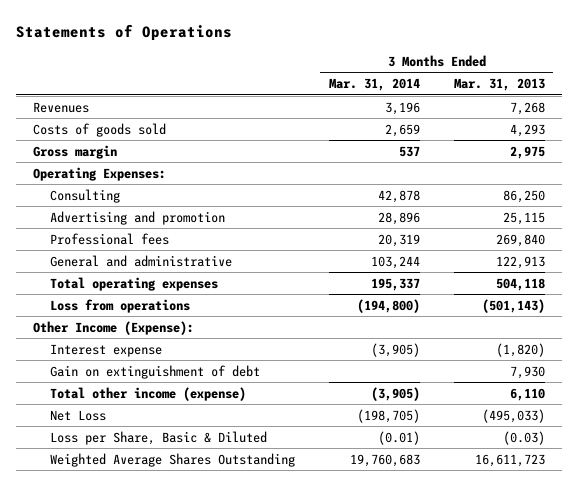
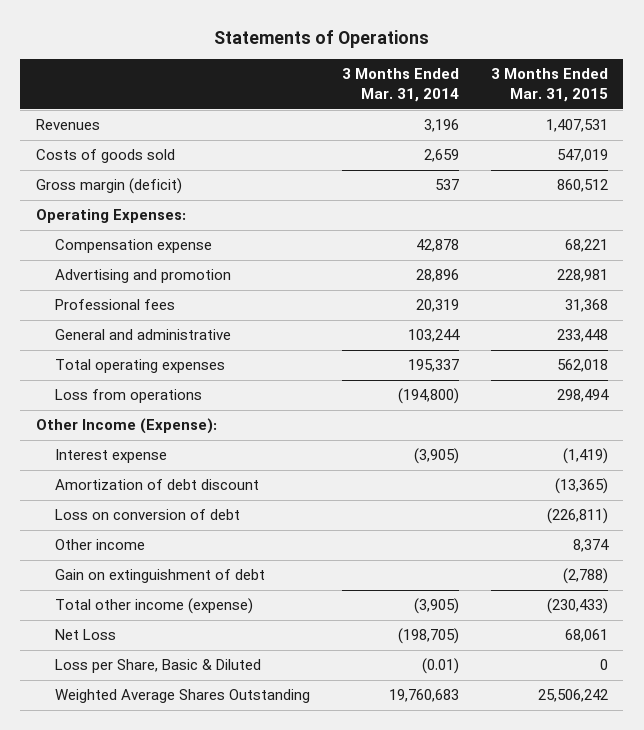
[453,78,545,92] Mar. 31, 2013 -> none
none -> [490,68,608,102] 3 Months Ended Mar. 31, 2015
[33,144,118,159] Gross margin -> [36,178,183,195] Gross margin (deficit)
[49,188,120,203] Consulting -> [55,239,213,254] Compensation expense
none -> [55,479,260,491] Amortization of debt discount
none -> [55,509,241,521] Loss on conversion of debt
none -> [55,539,146,551] Other income

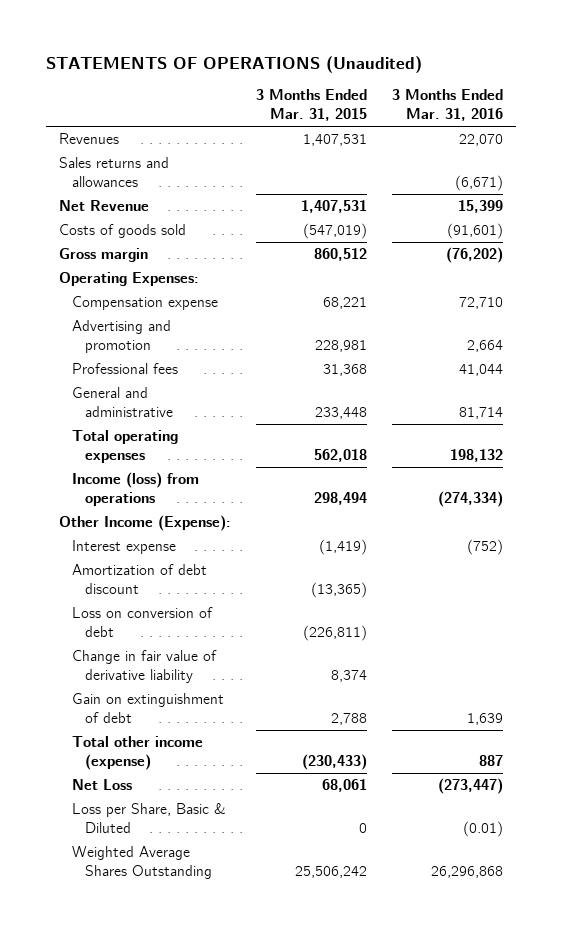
[213,29,429,48] Statements of Operations -> [46,55,423,73] STATEMENTS OF OPERATIONS (Unaudited)
[342,68,460,102] 3 Months Ended Mar. 31, 2014 -> none
none -> [392,89,504,121] 3 Months Ended Mar. 31, 2016
none -> [58,157,169,187] Sales returns and allowances
none -> [58,200,149,212] Net Revenue
[556,149,608,163] 547,019 -> [303,223,368,240] (547,019)
[36,178,183,195] Gross margin (deficit) -> [58,248,148,263] Gross margin
[55,389,203,404] Loss from operations -> [71,472,199,506] Income (loss) from operations
[55,539,146,551] Other income -> [71,650,217,683] Change in fair value of derivative liability
[562,568,608,585] (2,788) -> [331,712,368,725] 2,788

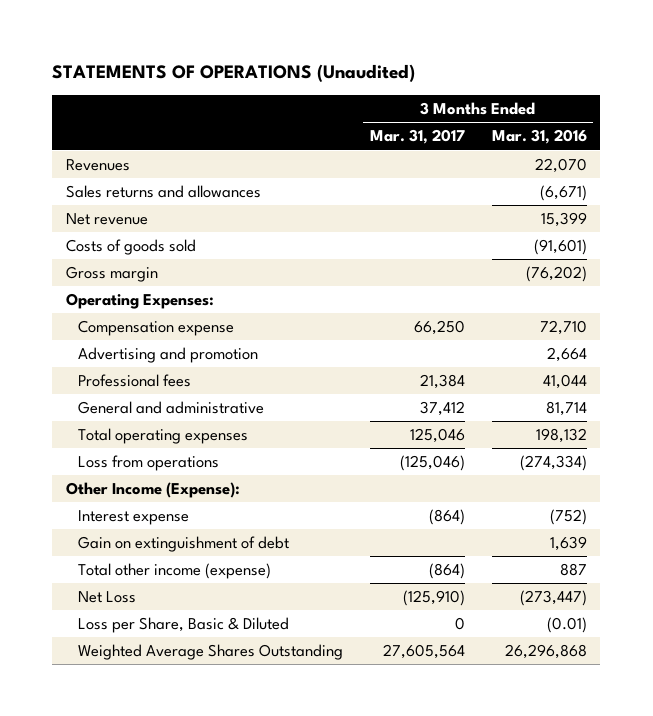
[256,89,368,121] 3 Months Ended Mar. 31, 2015 -> none
none -> [369,129,465,145] Mar. 31, 2017
[58,200,149,212] Net Revenue -> [65,213,148,226] Net revenue
[71,472,199,506] Income (loss) from operations -> [77,455,219,472] Loss from operations
[71,564,207,594] Amortization of debt discount -> none
[71,607,213,637] Loss on conversion of debt -> none
[71,650,217,683] Change in fair value of derivative liability -> none

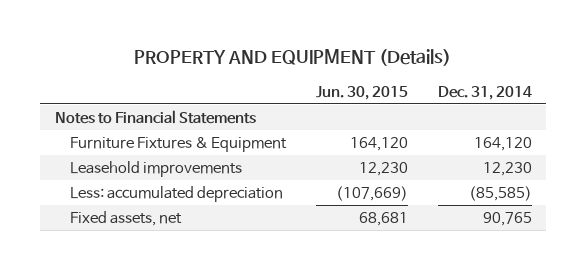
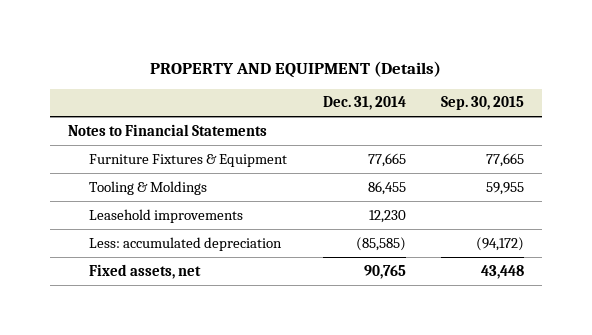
[315,85,408,100] Jun. 30, 2015 -> none
none -> [440,96,524,111] Sep. 30, 2015
[473,137,532,152] 164,120 -> [367,152,406,167] 77,665
none -> [89,180,208,195] Tooling & Moldings

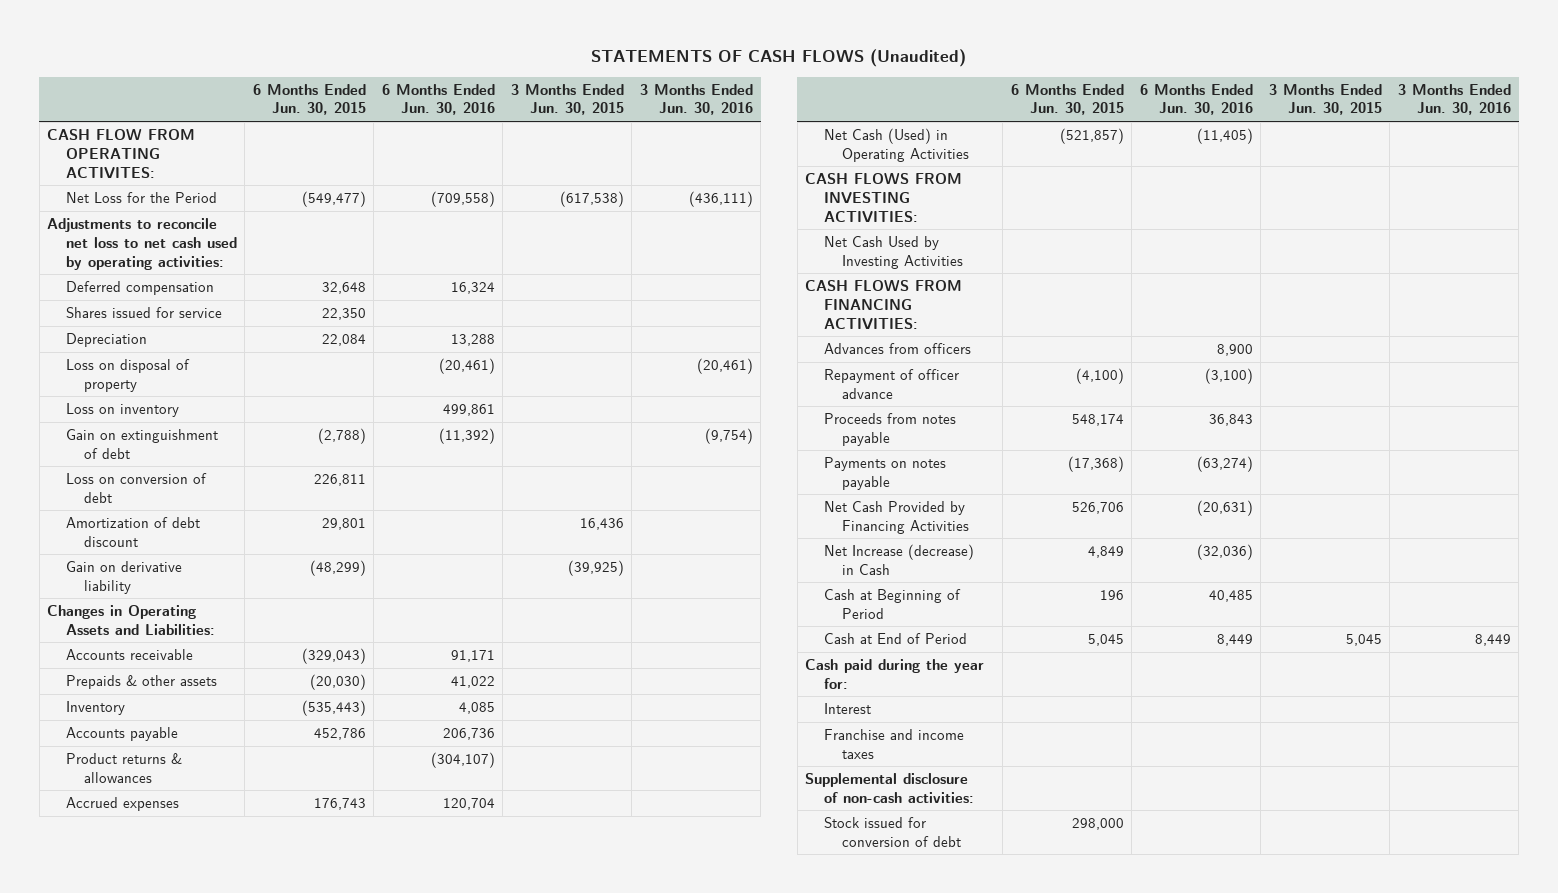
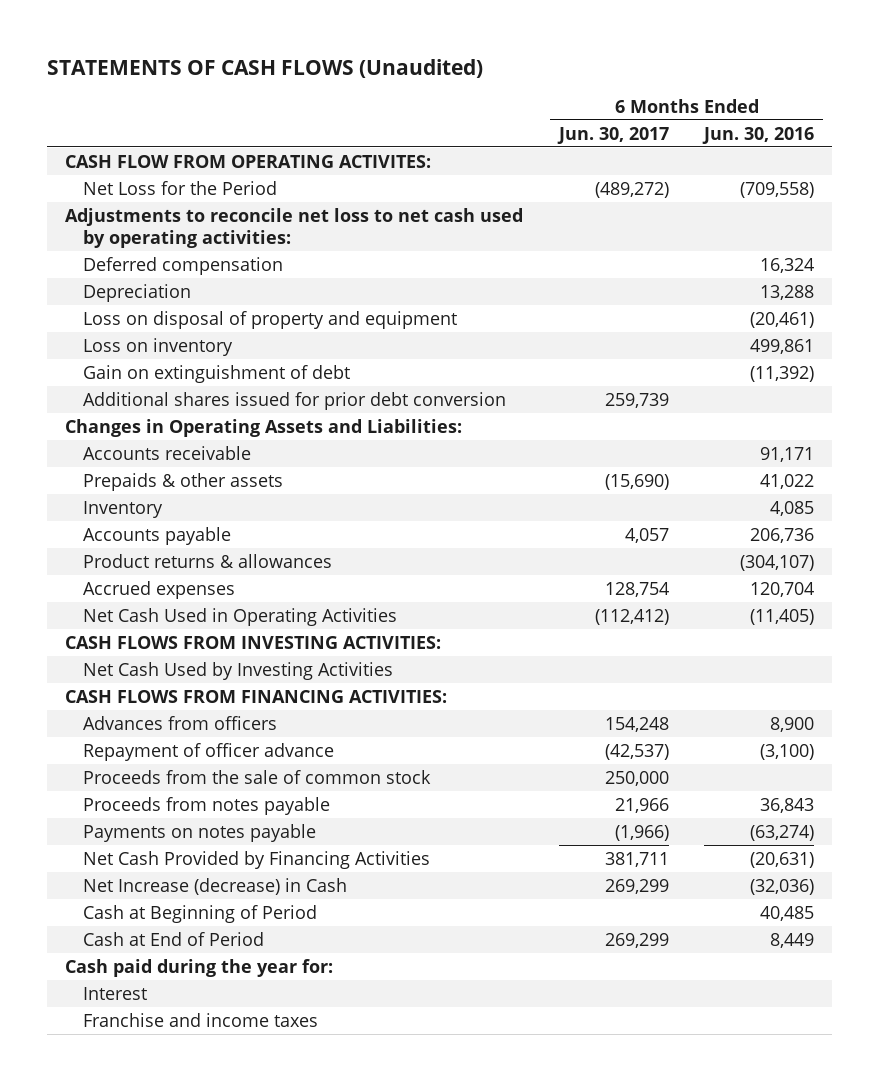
[252,83,366,116] 6 Months Ended Jun. 30, 2015 -> none
[510,83,624,116] 3 Months Ended Jun. 30, 2015 -> none
[639,83,753,116] 3 Months Ended Jun. 30, 2016 -> none
none -> [556,126,669,144] Jun. 30, 2017
[65,306,222,318] Shares issued for service -> none
[65,358,190,392] Loss on disposal of property -> [83,310,458,329] Loss on disposal of property and equipment
[65,472,207,503] Loss on conversion of debt -> none
[65,516,200,547] Amortization of debt discount -> none
[65,560,182,594] Gain on derivative liability -> none
none -> [83,391,507,410] Additional shares issued for prior debt conversion
[823,127,970,162] Net Cash (Used) in Operating Activities -> [83,607,398,626] Net Cash Used in Operating Activities
none -> [83,769,432,784] Proceeds from the sale of common stock
[805,772,974,803] Supplemental disclosure of non-cash activities: -> none
[823,816,962,847] Stock issued for conversion of debt -> none

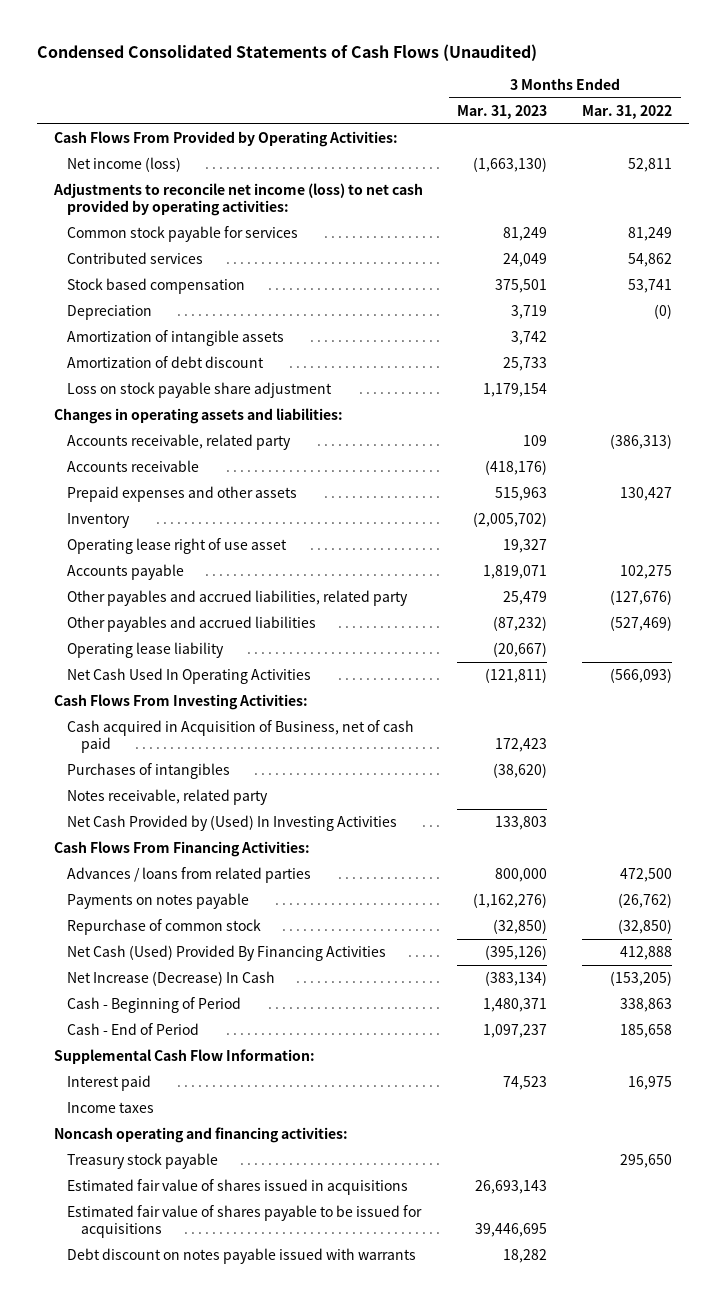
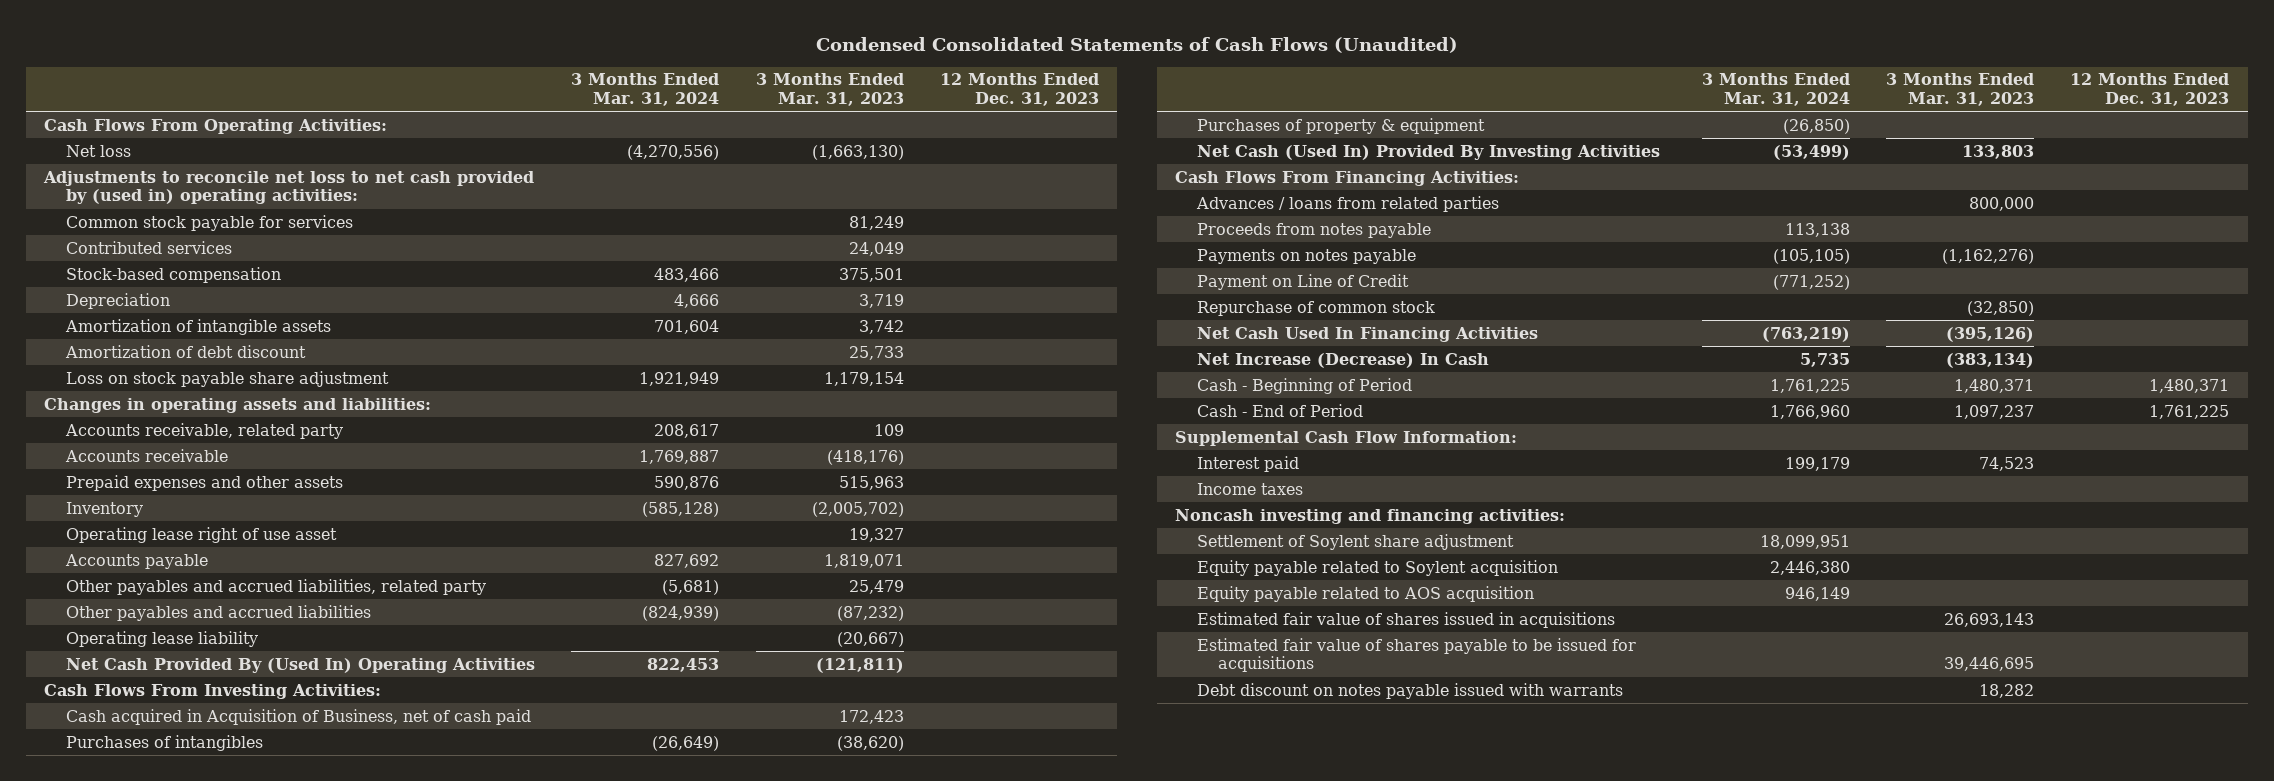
[582,104,673,119] Mar. 31, 2022 -> none
none -> [571,73,720,106] 3 Months Ended Mar. 31, 2024
none -> [940,73,1100,106] 12 Months Ended Dec. 31, 2023
[53,131,398,148] Cash Flows From Provided by Operating Activities: -> [44,118,388,134] Cash Flows From Operating Activities:
[67,157,182,173] Net income (loss) -> [66,144,132,157] Net loss
[52,183,423,216] Adjustments to reconcile net income (loss) to net cash provided by operating activities: -> [43,170,535,205] Adjustments to reconcile net loss to net cash provided by (used in) operating activities:
[67,278,246,295] Stock based compensation -> [66,266,282,283] Stock-based compensation
[67,668,312,685] Net Cash Used In Operating Activities -> [66,657,536,673] Net Cash Provided By (Used In) Operating Activities
[67,789,269,806] Notes receivable, related party -> none
none -> [1196,117,1485,134] Purchases of property & equipment
[67,815,398,832] Net Cash Provided by (Used) In Investing Activities -> [1196,144,1660,160] Net Cash (Used In) Provided By Investing Activities
none -> [1196,222,1431,238] Proceeds from notes payable
none -> [1196,273,1409,290] Payment on Line of Credit
[67,945,387,962] Net Cash (Used) Provided By Financing Activities -> [1196,326,1538,342] Net Cash Used In Financing Activities
[67,1153,219,1170] Treasury stock payable -> none
[53,1127,348,1144] Noncash operating and financing activities: -> [1174,508,1565,524] Noncash investing and financing activities:
none -> [1196,533,1514,550] Settlement of Soylent share adjustment
none -> [1196,559,1558,576] Equity payable related to Soylent acquisition
none -> [1196,585,1534,602] Equity payable related to AOS acquisition

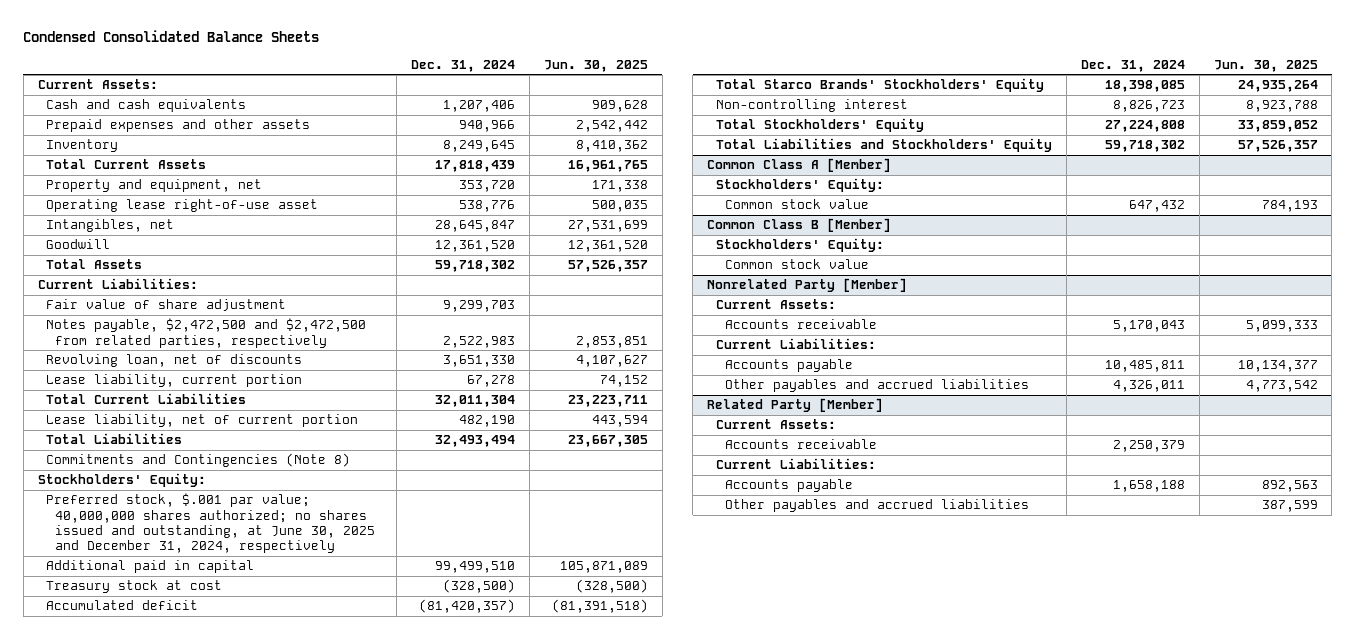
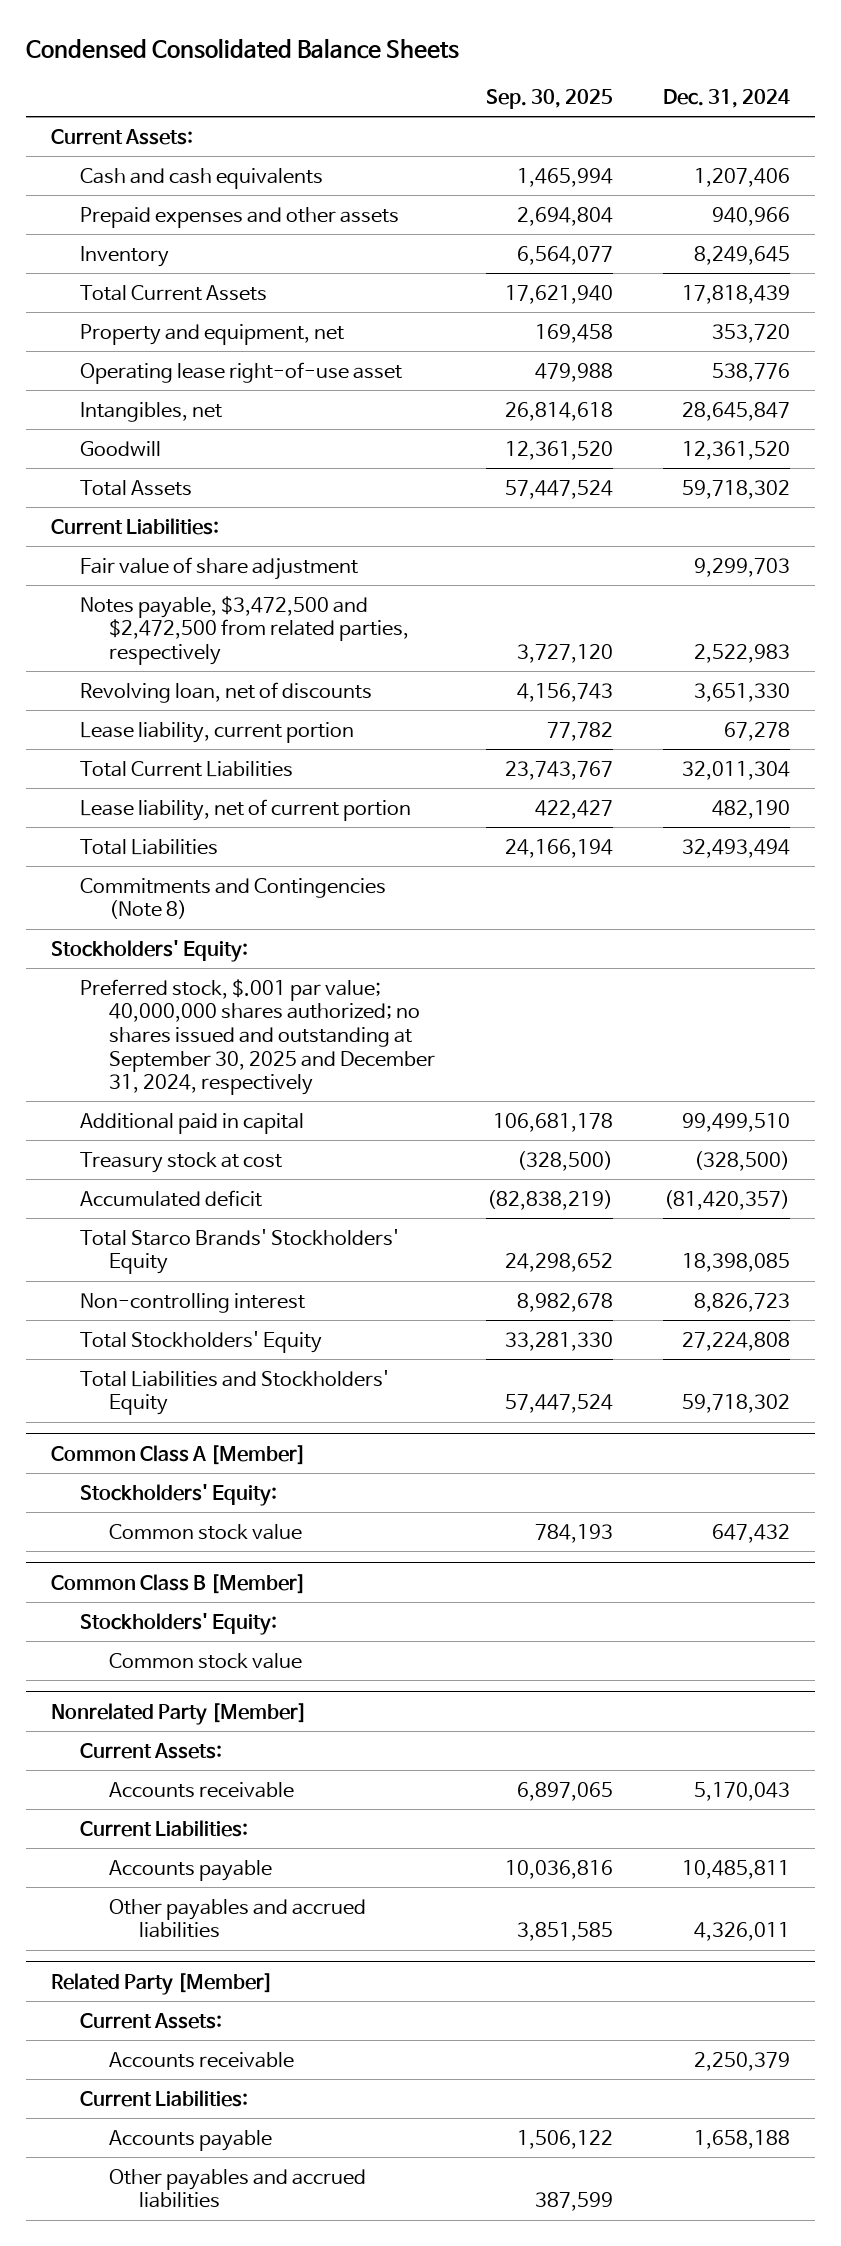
[543,59,648,72] Jun. 30, 2025 -> none
none -> [485,88,613,109] Sep. 30, 2025
[46,318,367,348] Notes payable, $2,472,500 and $2,472,500 from related parties, respectively -> [80,595,410,665] Notes payable, $3,472,500 and $2,472,500 from related parties, respectively
[46,493,376,554] Preferred stock, $.001 par value; 40,000,000 shares authorized; no shares issued and outstanding, at June 30, 2025 and December 31, 2024, respectively -> [80,978,436,1096] Preferred stock, $.001 par value; 40,000,000 shares authorized; no shares issued and outstanding at September 30, 2025 and December 31, 2024, respectively

